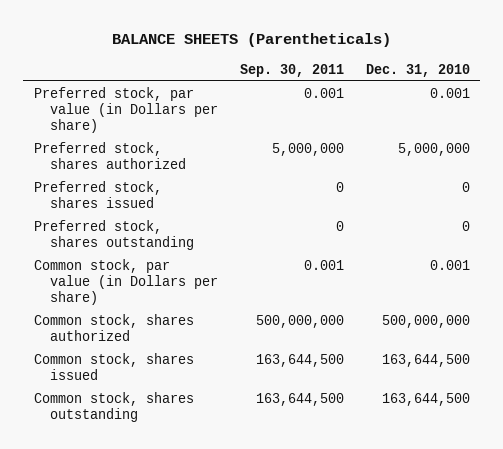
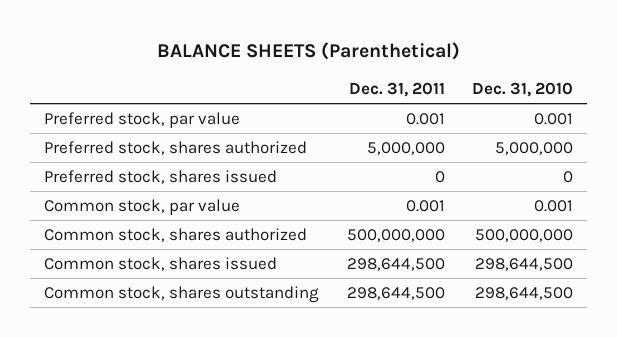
[111,33,391,48] BALANCE SHEETS (Parentheticals) -> [156,41,460,60] BALANCE SHEETS (Parenthetical)
[239,63,344,77] Sep. 30, 2011 -> none
none -> [348,81,445,97] Dec. 31, 2011
[33,86,219,134] Preferred stock, par value (in Dollars per share) -> [44,112,241,129] Preferred stock, par value
[33,219,195,251] Preferred stock, shares outstanding -> none
[33,258,219,306] Common stock, par value (in Dollars per share) -> [44,199,241,216] Common stock, par value
[381,353,470,367] 163,644,500 -> [475,258,574,272] 298,644,500
[381,392,470,406] 163,644,500 -> [475,287,574,301] 298,644,500

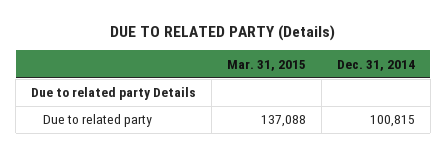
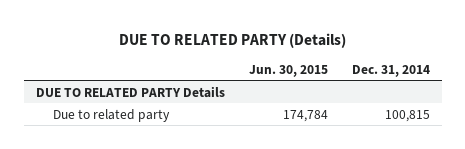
[226,59,306,71] Mar. 31, 2015 -> none
none -> [248,64,328,77] Jun. 30, 2015
[31,87,197,101] Due to related party Details -> [35,85,225,98] DUE TO RELATED PARTY Details

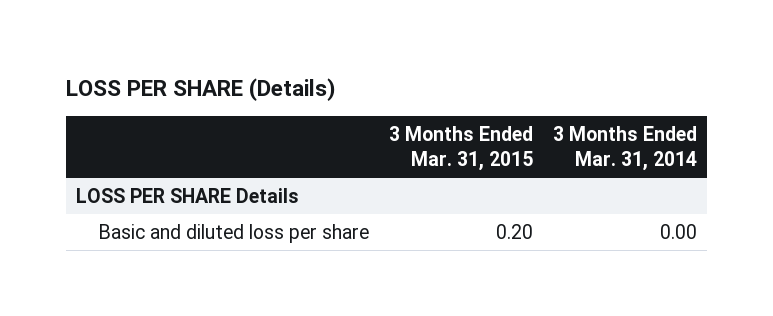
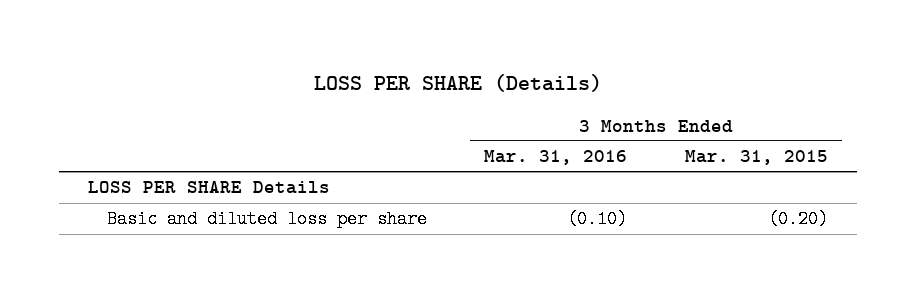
[553,126,698,172] 3 Months Ended Mar. 31, 2014 -> none
none -> [484,150,628,166] Mar. 31, 2016
[496,224,534,240] 0.20 -> [767,210,828,229] (0.20)

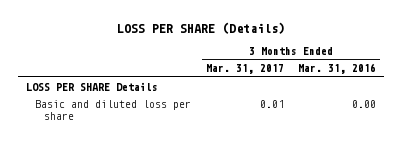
[684,150,828,166] Mar. 31, 2015 -> none
none -> [205,64,284,75] Mar. 31, 2017
[567,210,628,229] (0.10) -> [352,99,377,108] 0.00

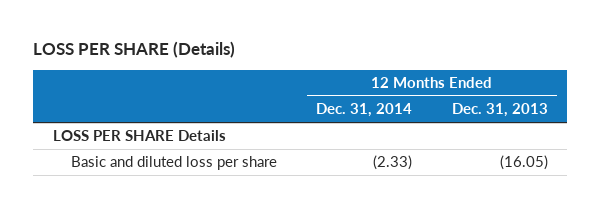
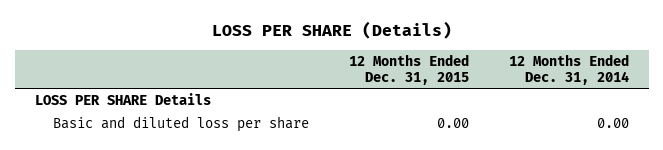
[451,103,548,118] Dec. 31, 2013 -> none
none -> [348,53,469,85] 12 Months Ended Dec. 31, 2015
[373,155,413,171] (2.33) -> [596,118,629,129] 0.00

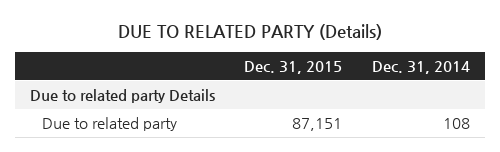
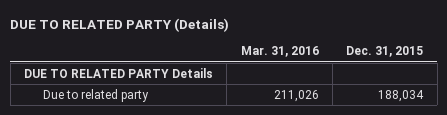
[372,60,471,74] Dec. 31, 2014 -> none
none -> [240,46,319,58] Mar. 31, 2016
[29,89,215,104] Due to related party Details -> [23,67,213,78] DUE TO RELATED PARTY Details
[292,118,343,132] 87,151 -> [378,89,425,102] 188,034

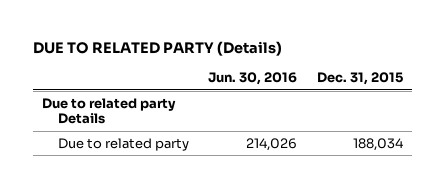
[240,46,319,58] Mar. 31, 2016 -> none
none -> [208,72,298,86] Jun. 30, 2016
[23,67,213,78] DUE TO RELATED PARTY Details -> [42,97,177,125] Due to related party Details

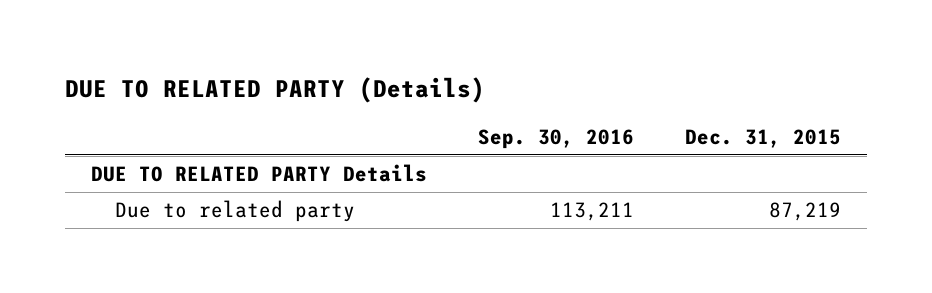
[208,72,298,86] Jun. 30, 2016 -> none
none -> [477,128,634,149] Sep. 30, 2016
[42,97,177,125] Due to related party Details -> [90,164,427,183] DUE TO RELATED PARTY Details
[352,137,403,151] 188,034 -> [769,202,842,222] 87,219

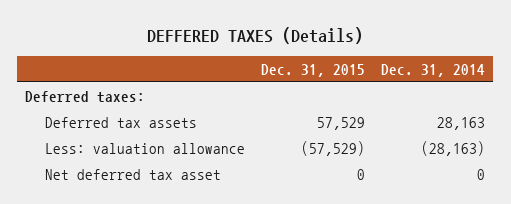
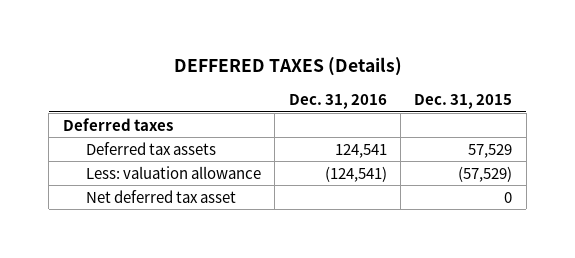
[381,63,486,77] Dec. 31, 2014 -> none
none -> [288,94,387,110] Dec. 31, 2016
[25,90,146,103] Deferred taxes: -> [62,117,173,131] Deferred taxes

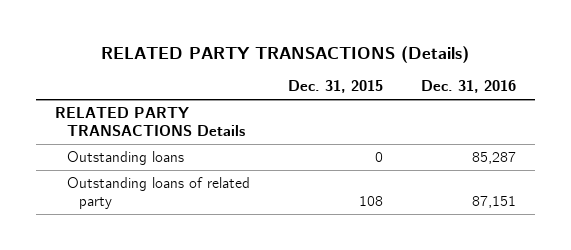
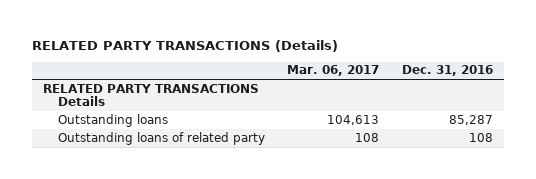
[287,80,383,94] Dec. 31, 2015 -> none
none -> [287,65,380,77] Mar. 06, 2017
[471,196,516,209] 87,151 -> [468,132,493,142] 108

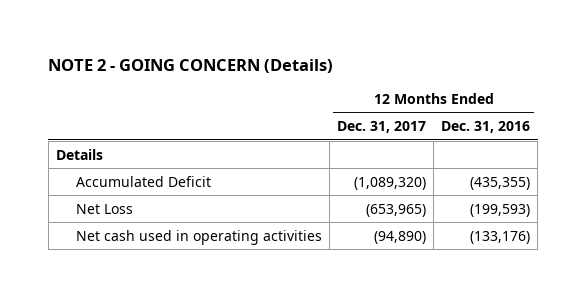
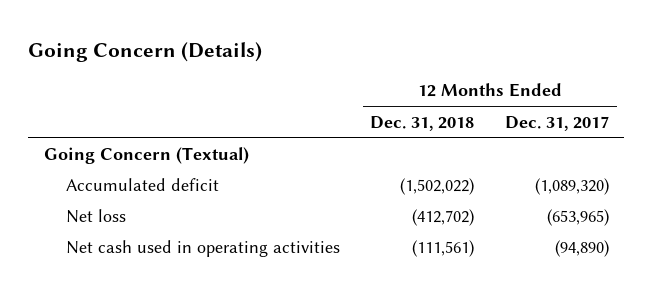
[48,58,334,73] NOTE 2 - GOING CONCERN (Details) -> [28,41,263,62] Going Concern (Details)
[441,121,531,134] Dec. 31, 2016 -> none
none -> [370,115,475,131] Dec. 31, 2018
[56,148,104,160] Details -> none
none -> [43,146,249,164] Going Concern (Textual)
[75,175,211,187] Accumulated Deficit -> [65,177,219,191] Accumulated deficit
[75,203,133,214] Net Loss -> [65,208,126,223] Net loss

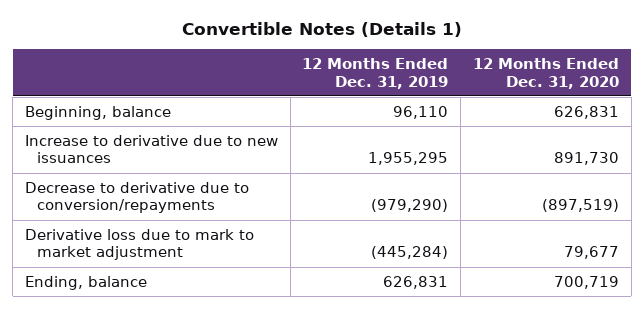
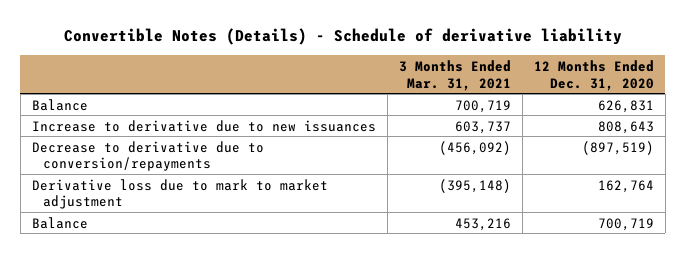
[181,22,462,38] Convertible Notes (Details 1) -> [63,28,622,46] Convertible Notes (Details) - Schedule of derivative liability
[302,57,449,89] 12 Months Ended Dec. 31, 2019 -> none
none -> [398,59,511,91] 3 Months Ended Mar. 31, 2021
[24,105,171,120] Beginning, balance -> [31,98,88,111] Balance
[554,152,620,166] 891,730 -> [597,120,654,134] 808,643
[564,246,620,260] 79,677 -> [597,179,654,193] 162,764
[24,275,147,290] Ending, balance -> [31,216,88,229] Balance

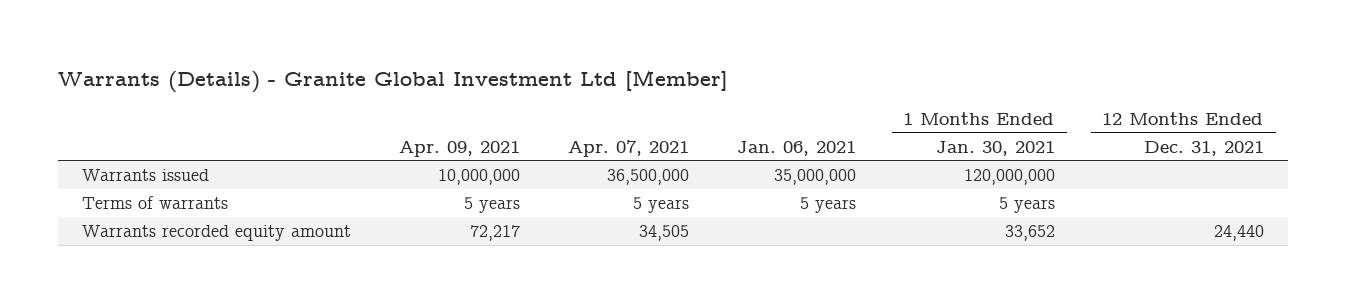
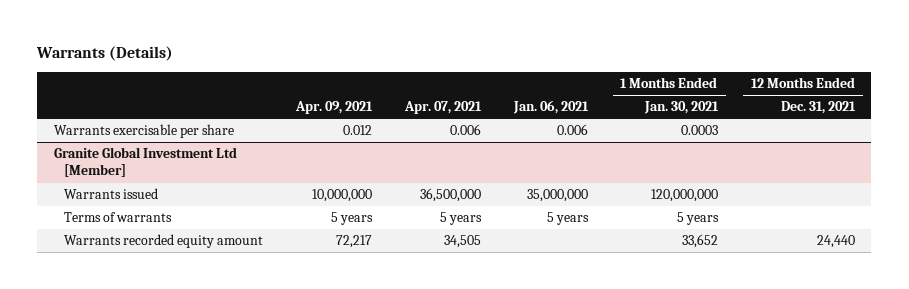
[58,70,729,94] Warrants (Details) - Granite Global Investment Ltd [Member] -> [36,46,174,62] Warrants (Details)
none -> [53,124,234,139] Warrants exercisable per share
none -> [53,147,237,178] Granite Global Investment Ltd [Member]

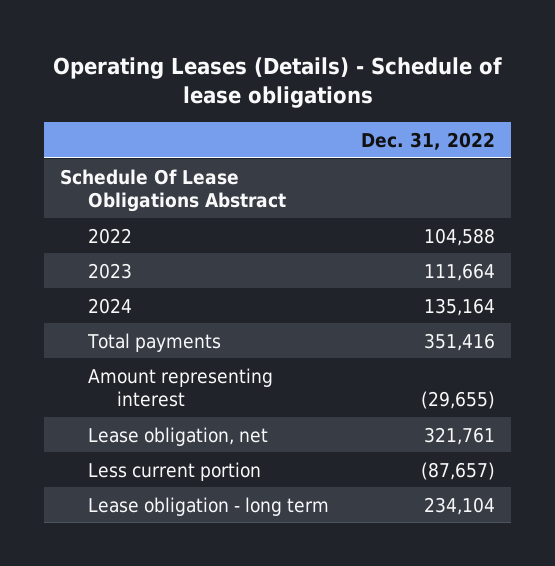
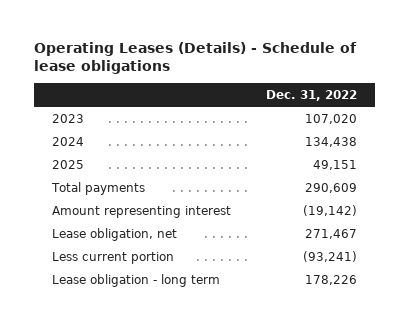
[59,168,287,212] Schedule Of Lease Obligations Abstract -> none
[88,227,133,244] 2022 -> none
[424,262,496,281] 111,664 -> [305,113,358,124] 107,020
[424,297,496,316] 135,164 -> [305,136,358,147] 134,438
none -> [51,159,84,169] 2025
[424,332,496,351] 351,416 -> [305,182,358,193] 290,609
[421,390,496,409] (29,655) -> [303,204,358,216] (19,142)
[424,426,496,445] 321,761 -> [305,228,358,239] 271,467
[421,461,496,480] (87,657) -> [303,250,358,262] (93,241)
[424,496,496,515] 234,104 -> [305,274,358,285] 178,226

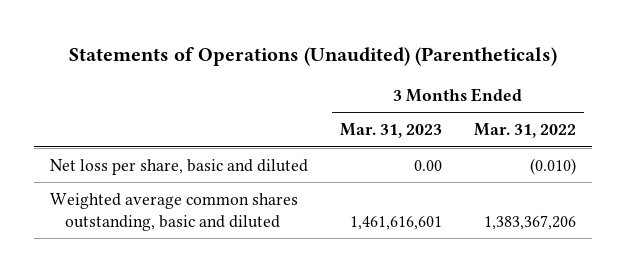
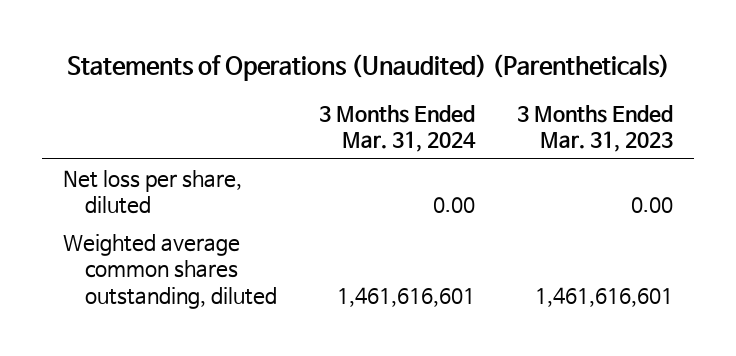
[473,123,576,139] Mar. 31, 2022 -> none
none -> [319,104,477,153] 3 Months Ended Mar. 31, 2024
[50,158,309,175] Net loss per share, basic and diluted -> [63,170,243,215] Net loss per share, diluted
[50,192,299,231] Weighted average common shares outstanding, basic and diluted -> [63,234,278,309] Weighted average common shares outstanding, diluted

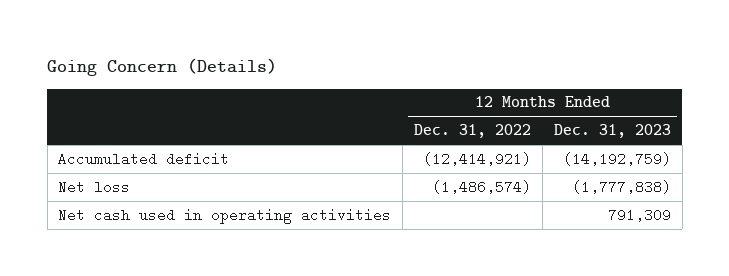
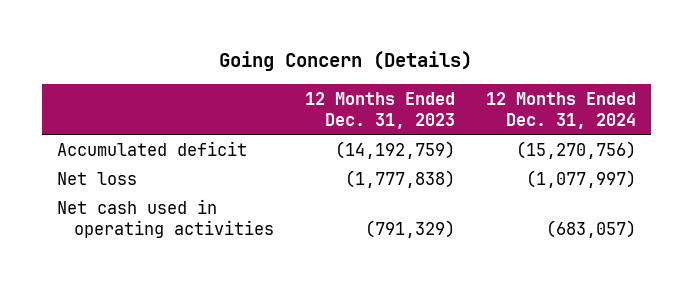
[414,124,532,139] Dec. 31, 2022 -> none
none -> [485,91,636,129] 12 Months Ended Dec. 31, 2024
[607,207,671,222] 791,309 -> [364,219,455,238] (791,329)

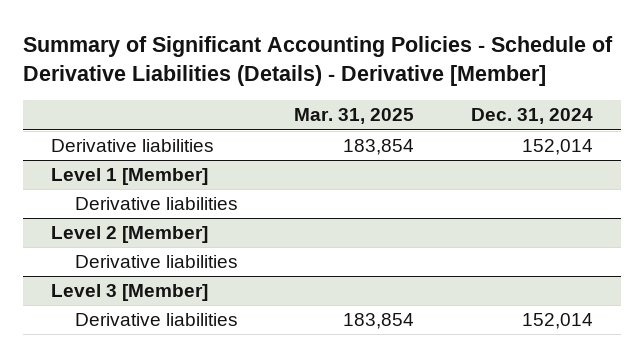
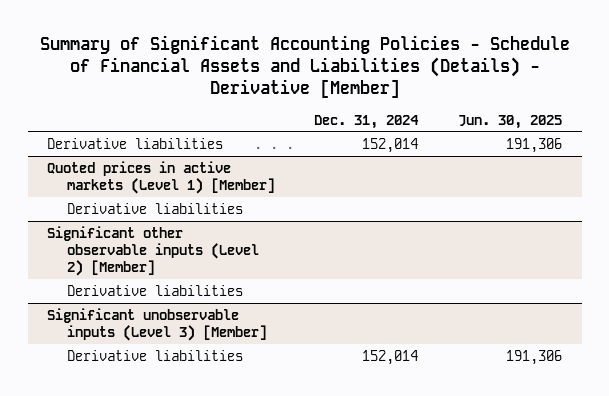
[22,36,613,87] Summary of Significant Accounting Policies - Schedule of Derivative Liabilities (Details) - Derivative [Member] -> [39,34,570,98] Summary of Significant Accounting Policies - Schedule of Financial Assets and Liabilities (Details) - Derivative [Member]
[294,108,415,125] Mar. 31, 2025 -> none
none -> [457,114,562,129] Jun. 30, 2025
[51,168,209,186] Level 1 [Member] -> [47,160,275,194] Quoted prices in active markets (Level 1) [Member]
[51,226,209,244] Level 2 [Member] -> [47,225,259,277] Significant other observable inputs (Level 2) [Member]
[51,284,209,302] Level 3 [Member] -> [47,307,267,341] Significant unobservable inputs (Level 3) [Member]

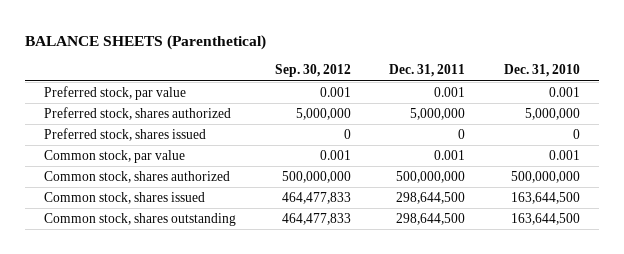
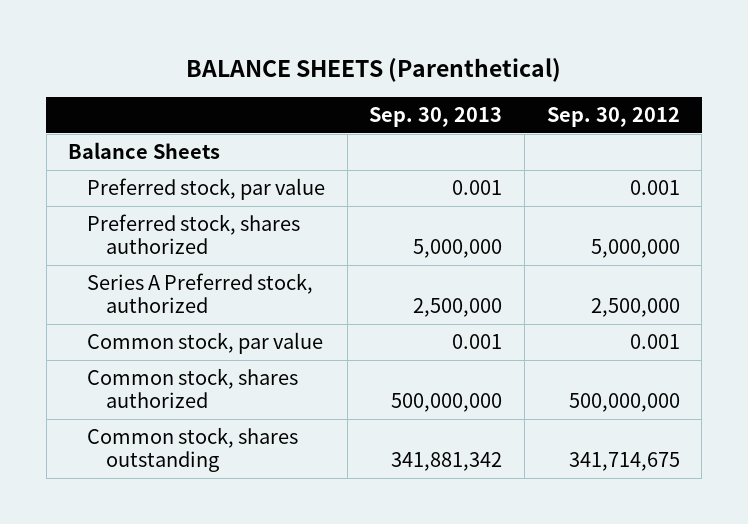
[389,64,466,78] Dec. 31, 2011 -> none
[503,64,580,78] Dec. 31, 2010 -> none
none -> [369,107,503,128] Sep. 30, 2013
none -> [68,142,221,160] Balance Sheets
[44,128,207,142] Preferred stock, shares issued -> none
none -> [87,273,314,314] Series A Preferred stock, authorized
[44,192,206,205] Common stock, shares issued -> none
[281,213,351,226] 464,477,833 -> [568,452,680,472] 341,714,675

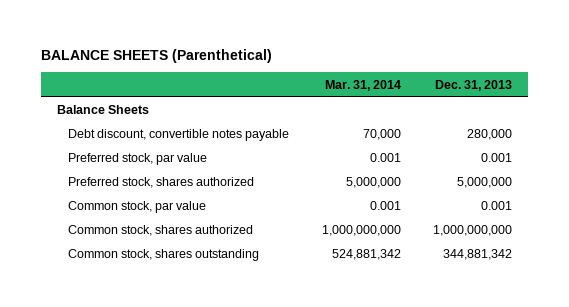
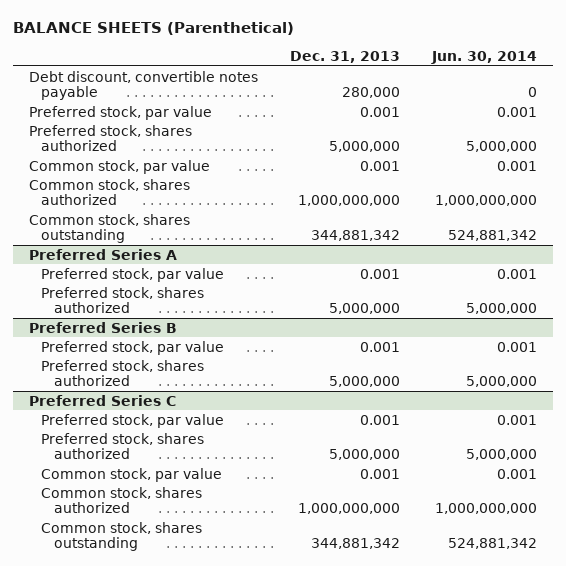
[324,79,401,91] Mar. 31, 2014 -> none
none -> [431,50,538,64] Jun. 30, 2014
[57,105,150,115] Balance Sheets -> none
none -> [28,248,177,260] Preferred Series A
none -> [41,267,225,282] Preferred stock, par value
none -> [41,286,205,313] Preferred stock, shares authorized
none -> [28,321,177,333] Preferred Series B
none -> [41,340,225,355] Preferred stock, par value
none -> [41,359,205,386] Preferred stock, shares authorized
none -> [28,394,176,406] Preferred Series C
none -> [41,413,225,428] Preferred stock, par value
none -> [41,432,205,459] Preferred stock, shares authorized
none -> [41,467,223,482] Common stock, par value
none -> [41,486,203,513] Common stock, shares authorized
none -> [41,521,203,551] Common stock, shares outstanding

